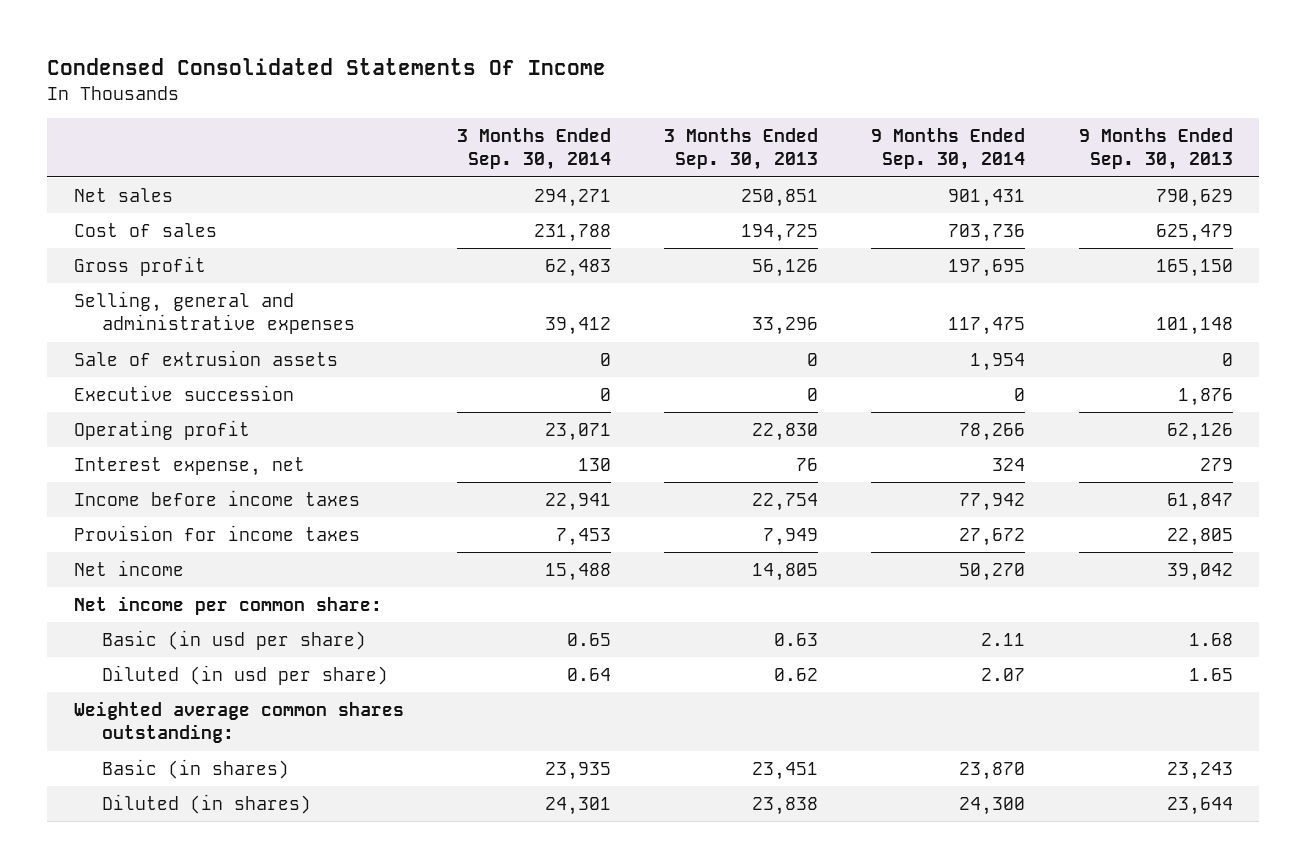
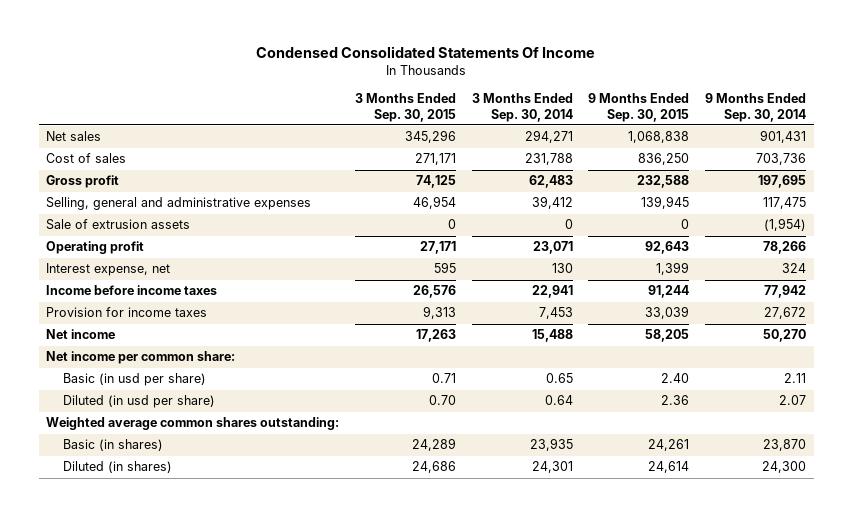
[664,127,819,171] 3 Months Ended Sep. 30, 2013 -> none
[1078,127,1233,171] 9 Months Ended Sep. 30, 2013 -> none
none -> [355,93,457,122] 3 Months Ended Sep. 30, 2015
none -> [588,93,690,122] 9 Months Ended Sep. 30, 2015
[73,384,294,401] Executive succession -> none
[970,352,1026,371] 1,954 -> [763,218,806,232] (1,954)

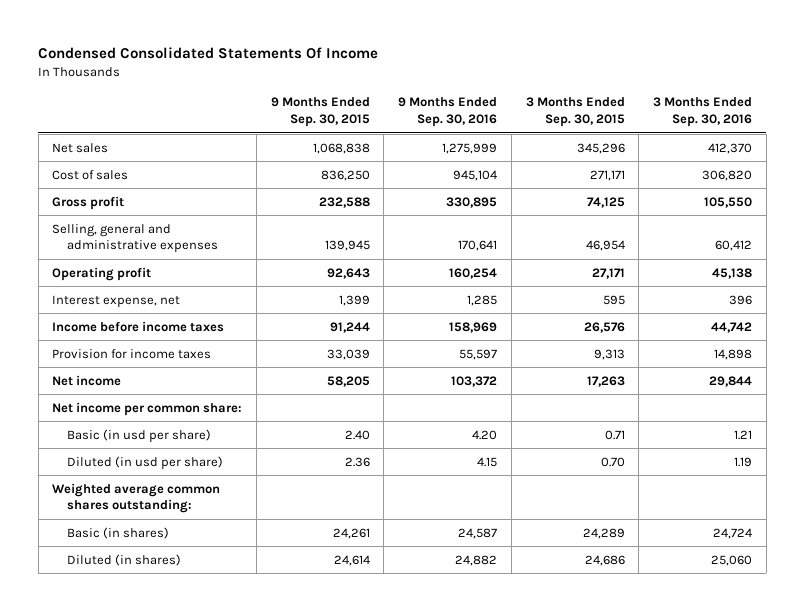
[471,93,573,122] 3 Months Ended Sep. 30, 2014 -> none
[704,93,806,122] 9 Months Ended Sep. 30, 2014 -> none
none -> [398,97,498,128] 9 Months Ended Sep. 30, 2016
none -> [652,97,752,128] 3 Months Ended Sep. 30, 2016
[46,219,191,231] Sale of extrusion assets -> none

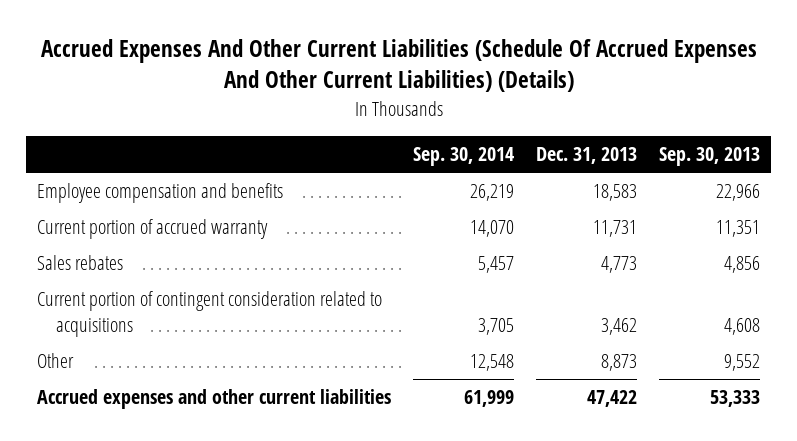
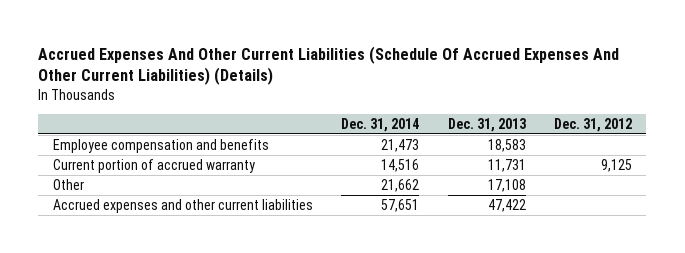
[412,147,514,167] Sep. 30, 2014 -> none
[659,147,761,167] Sep. 30, 2013 -> none
none -> [341,117,420,132] Dec. 31, 2014
none -> [554,117,633,132] Dec. 31, 2012
[36,255,123,271] Sales rebates -> none
[36,291,382,337] Current portion of contingent consideration related to acquisitions -> none
[601,354,638,372] 8,873 -> [487,179,526,193] 17,108

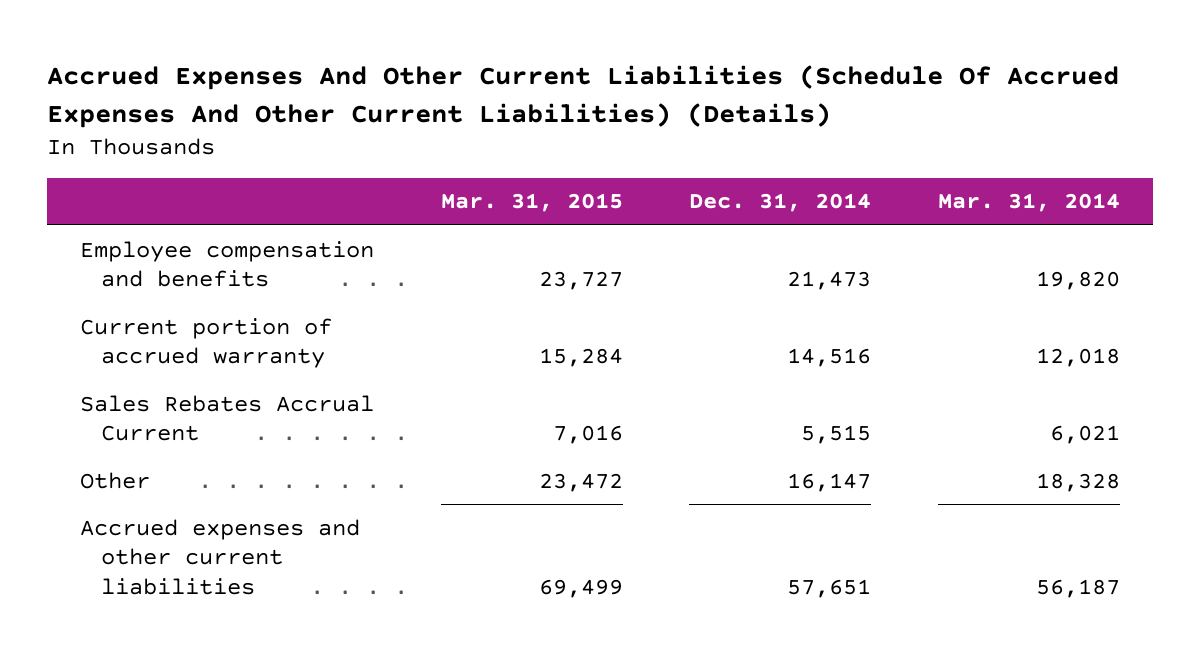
[447,117,526,132] Dec. 31, 2013 -> none
[554,117,633,132] Dec. 31, 2012 -> none
none -> [440,193,623,213] Mar. 31, 2015
none -> [937,193,1120,213] Mar. 31, 2014
none -> [80,394,375,442] Sales Rebates Accrual Current
[381,179,420,193] 21,662 -> [787,472,872,492] 16,147

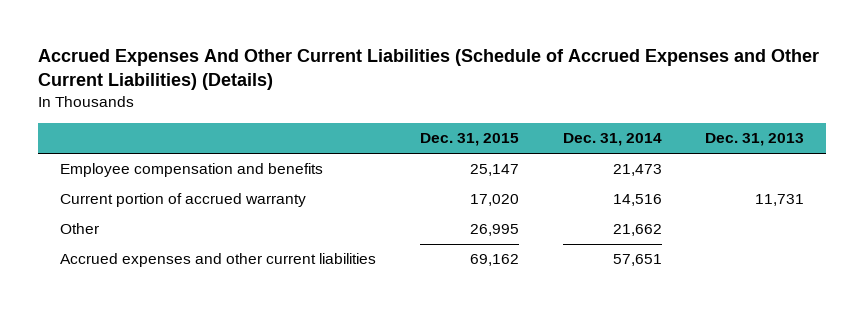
[47,65,1120,128] Accrued Expenses And Other Current Liabilities (Schedule Of Accrued Expenses And Other Current Liabilities) (Details) -> [37,48,819,91] Accrued Expenses And Other Current Liabilities (Schedule of Accrued Expenses and Other Current Liabilities) (Details)
[440,193,623,213] Mar. 31, 2015 -> none
[937,193,1120,213] Mar. 31, 2014 -> none
none -> [419,133,519,147] Dec. 31, 2015
none -> [705,133,805,147] Dec. 31, 2013
[80,394,375,442] Sales Rebates Accrual Current -> none
[787,472,872,492] 16,147 -> [612,224,662,237] 21,662

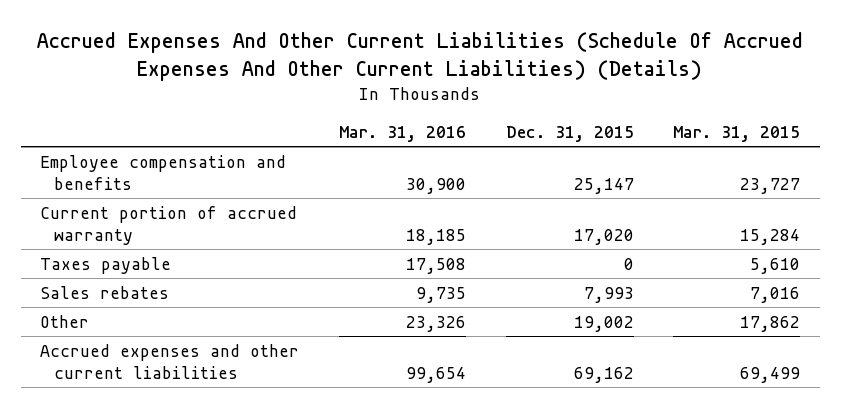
[37,48,819,91] Accrued Expenses And Other Current Liabilities (Schedule of Accrued Expenses and Other Current Liabilities) (Details) -> [37,32,804,81] Accrued Expenses And Other Current Liabilities (Schedule Of Accrued Expenses And Other Current Liabilities) (Details)
[562,133,662,147] Dec. 31, 2014 -> none
[705,133,805,147] Dec. 31, 2013 -> none
none -> [339,125,467,142] Mar. 31, 2016
none -> [673,125,801,142] Mar. 31, 2015
none -> [40,256,172,274] Taxes payable
none -> [40,285,170,299] Sales rebates
[469,224,519,237] 26,995 -> [573,315,634,332] 19,002

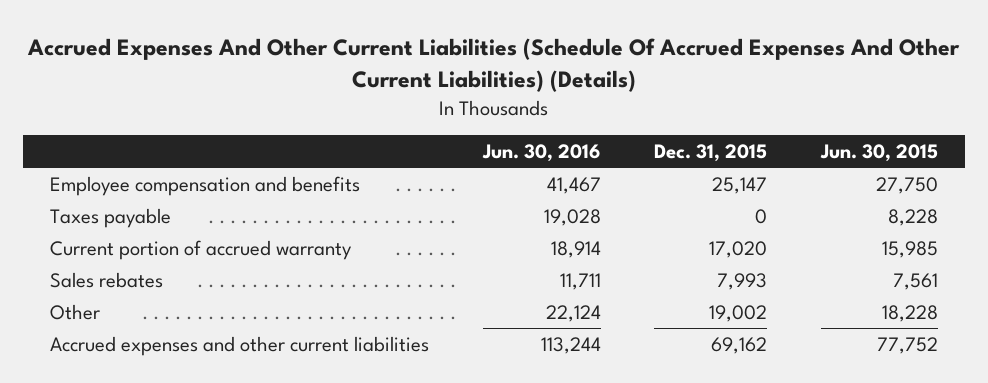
[339,125,467,142] Mar. 31, 2016 -> none
[673,125,801,142] Mar. 31, 2015 -> none
none -> [481,144,601,163] Jun. 30, 2016
none -> [820,144,939,163] Jun. 30, 2015
[40,205,298,246] Current portion of accrued warranty -> [49,239,352,260] Current portion of accrued warranty

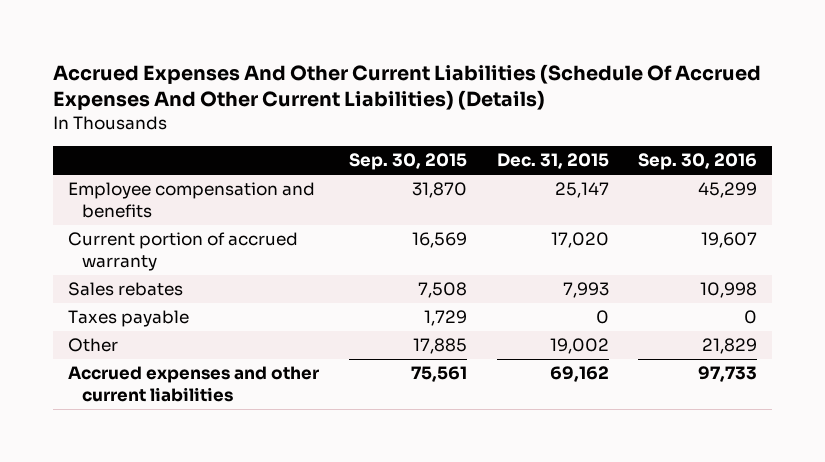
[481,144,601,163] Jun. 30, 2016 -> none
[820,144,939,163] Jun. 30, 2015 -> none
none -> [348,153,467,171] Sep. 30, 2015
none -> [638,153,758,171] Sep. 30, 2016
[49,207,171,228] Taxes payable -> [68,310,190,328] Taxes payable

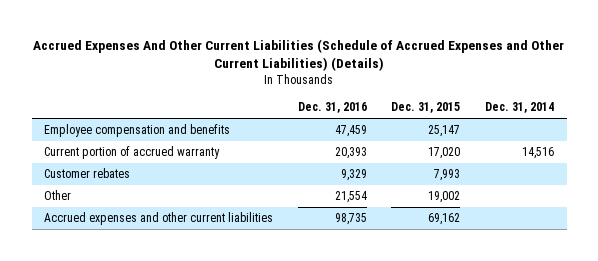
[53,63,762,111] Accrued Expenses And Other Current Liabilities (Schedule Of Accrued Expenses And Other Current Liabilities) (Details) -> [33,38,565,72] Accrued Expenses And Other Current Liabilities (Schedule of Accrued Expenses and Other Current Liabilities) (Details)
[348,153,467,171] Sep. 30, 2015 -> none
[638,153,758,171] Sep. 30, 2016 -> none
none -> [297,102,367,114] Dec. 31, 2016
none -> [485,102,555,114] Dec. 31, 2014
[68,310,190,328] Taxes payable -> none
[68,282,184,297] Sales rebates -> [44,168,131,179] Customer rebates

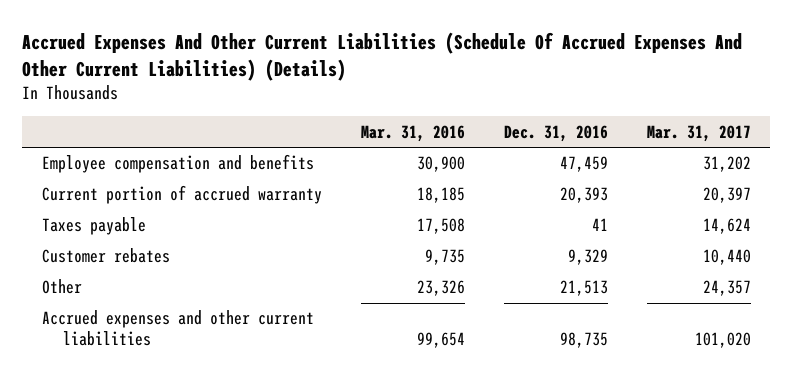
[33,38,565,72] Accrued Expenses And Other Current Liabilities (Schedule of Accrued Expenses and Other Current Liabilities) (Details) -> [22,32,743,81] Accrued Expenses And Other Current Liabilities (Schedule Of Accrued Expenses And Other Current Liabilities) (Details)
[391,102,461,114] Dec. 31, 2015 -> none
[485,102,555,114] Dec. 31, 2014 -> none
none -> [360,124,465,142] Mar. 31, 2016
none -> [646,124,751,142] Mar. 31, 2017
none -> [41,217,146,236] Taxes payable
[334,191,367,204] 21,554 -> [559,280,608,297] 21,513

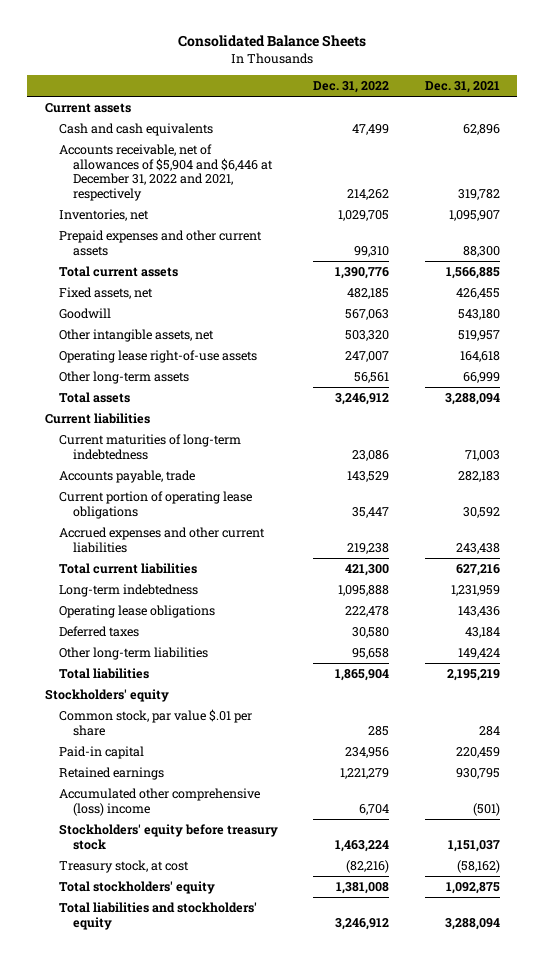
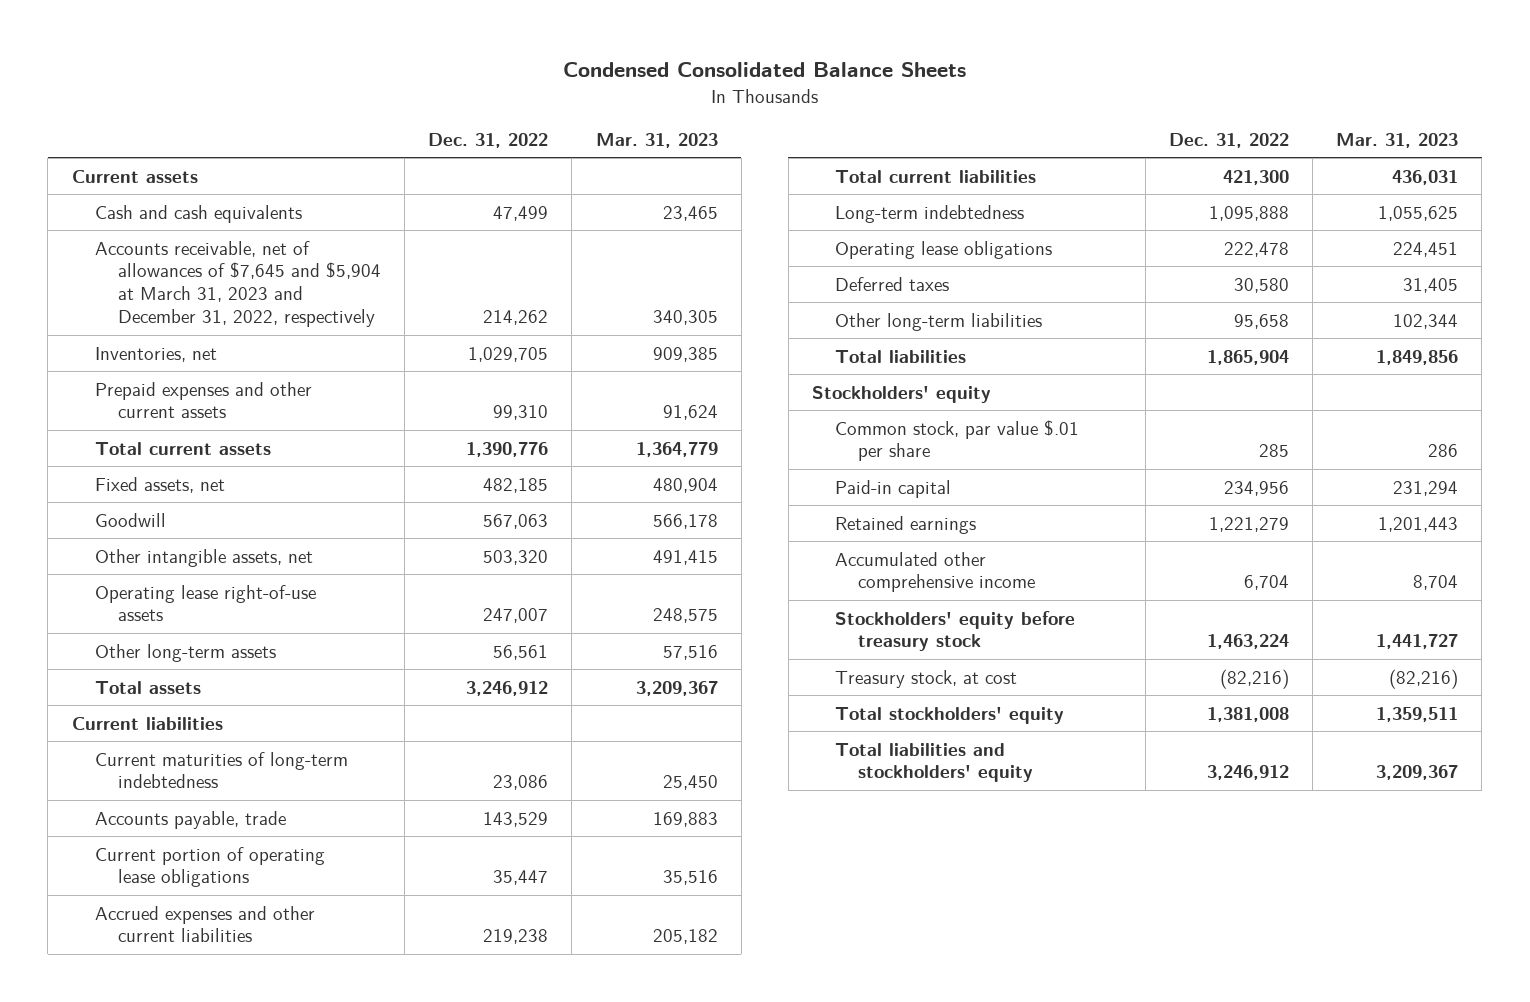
[178,35,367,48] Consolidated Balance Sheets -> [562,62,966,78] Condensed Consolidated Balance Sheets
[424,81,500,94] Dec. 31, 2021 -> none
none -> [595,133,718,149] Mar. 31, 2023
[59,143,274,202] Accounts receivable, net of allowances of $5,904 and $6,446 at December 31, 2022 and 2021, respectively -> [94,240,381,328] Accounts receivable, net of allowances of $7,645 and $5,904 at March 31, 2023 and December 31, 2022, respectively
[59,787,261,816] Accumulated other comprehensive (loss) income -> [835,551,1036,593] Accumulated other comprehensive income

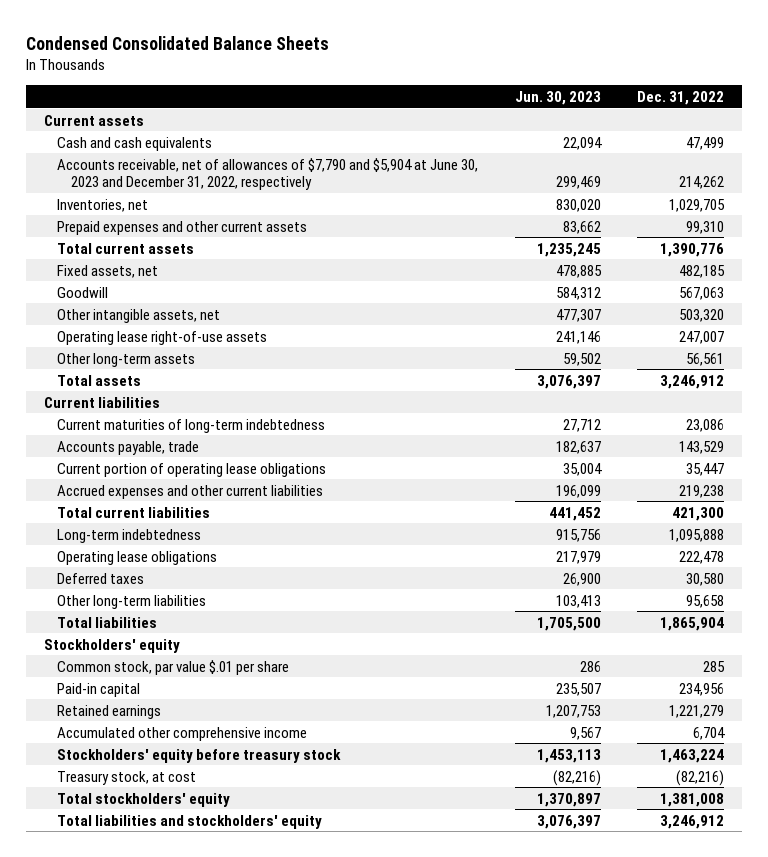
[595,133,718,149] Mar. 31, 2023 -> none
none -> [514,90,601,105] Jun. 30, 2023
[94,240,381,328] Accounts receivable, net of allowances of $7,645 and $5,904 at March 31, 2023 and December 31, 2022, respectively -> [57,157,479,191] Accounts receivable, net of allowances of $7,790 and $5,904 at June 30, 2023 and December 31, 2022, respectively

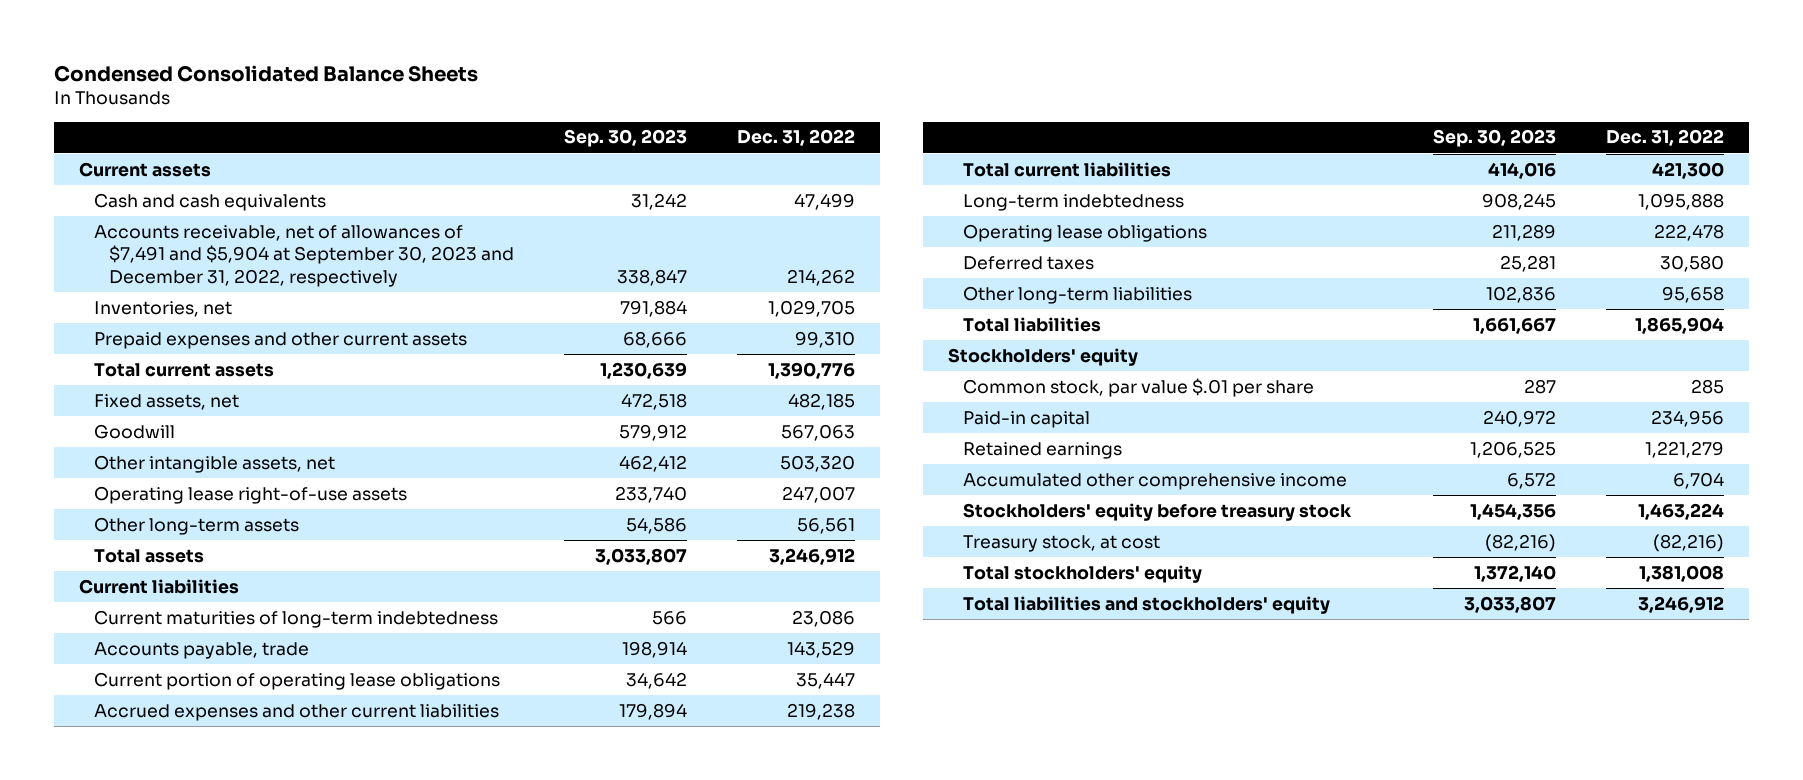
[514,90,601,105] Jun. 30, 2023 -> none
none -> [563,129,687,148] Sep. 30, 2023
[57,157,479,191] Accounts receivable, net of allowances of $7,790 and $5,904 at June 30, 2023 and December 31, 2022, respectively -> [93,224,514,287] Accounts receivable, net of allowances of $7,491 and $5,904 at September 30, 2023 and December 31, 2022, respectively

